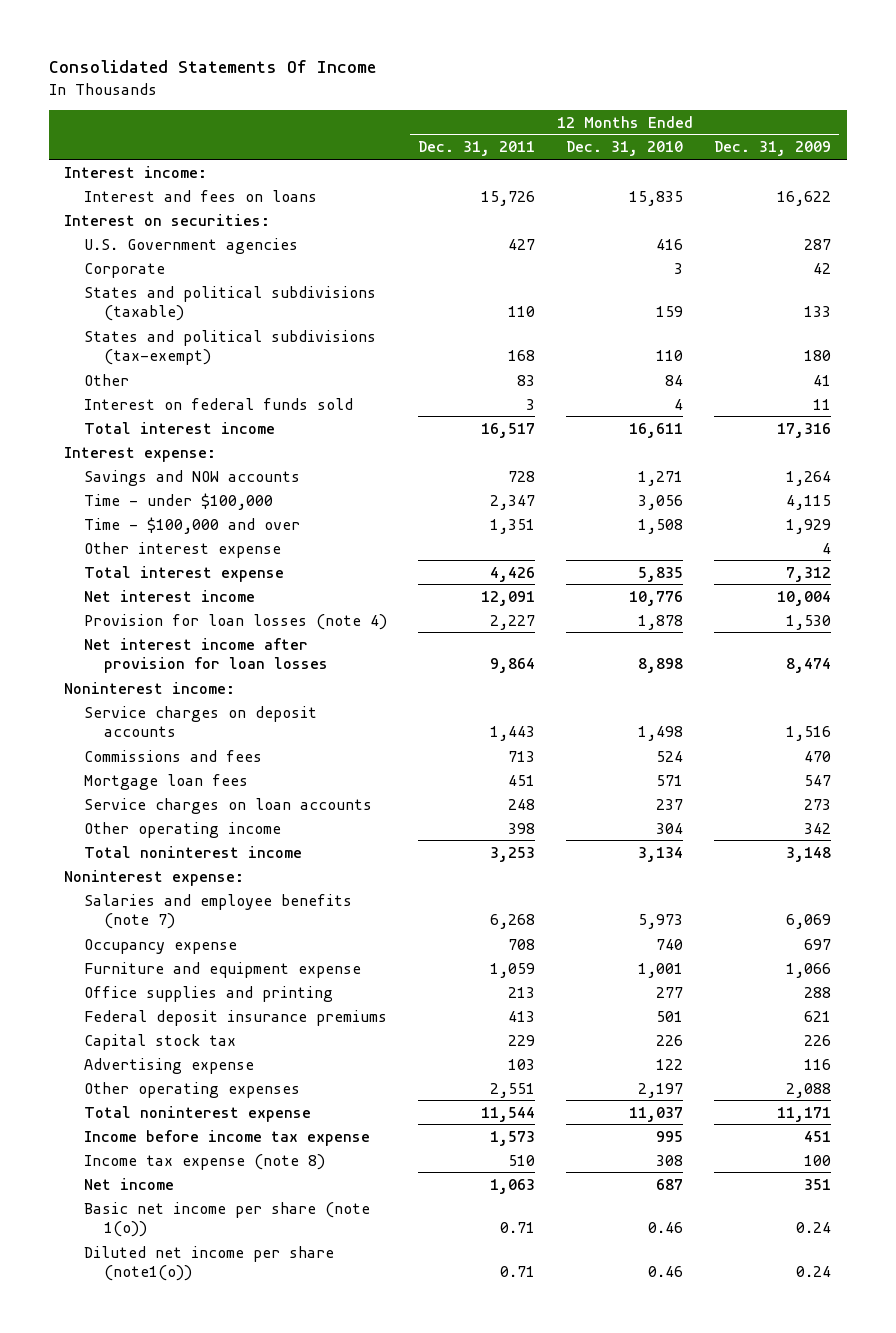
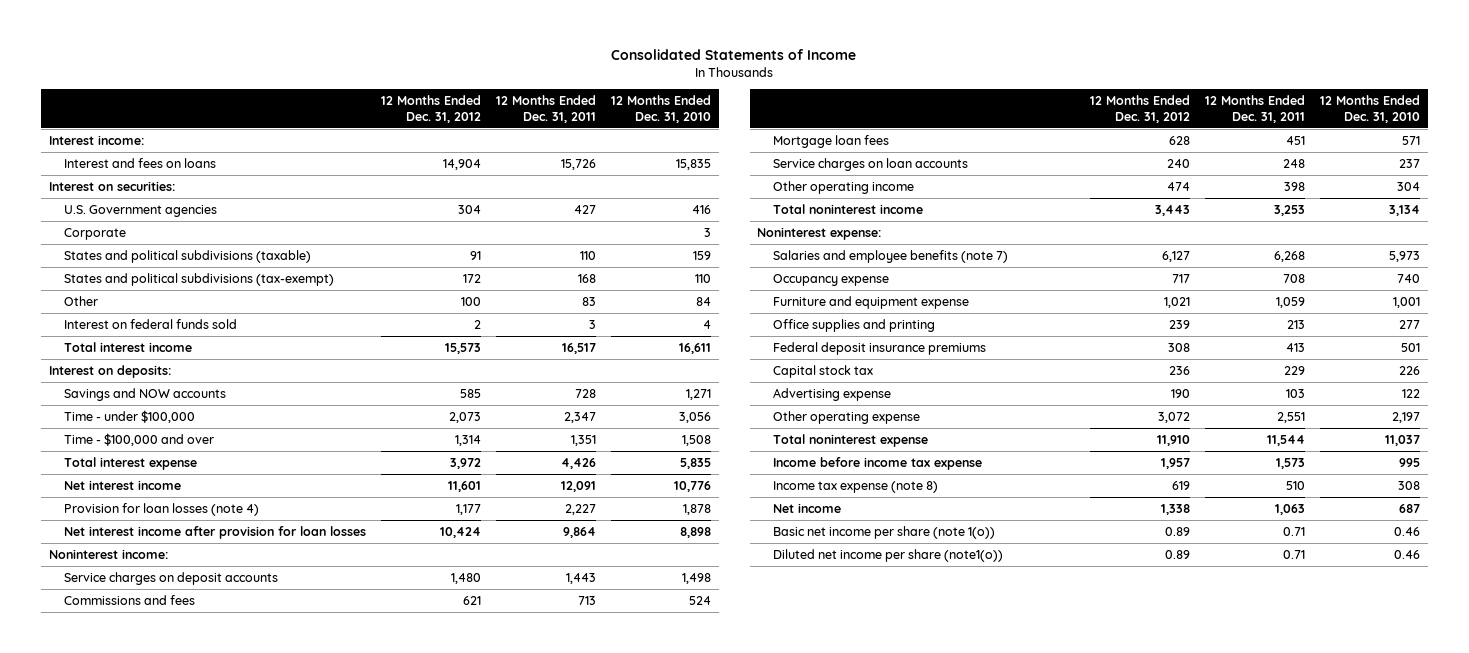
[48,60,376,74] Consolidated Statements Of Income -> [611,49,857,61] Consolidated Statements of Income
[714,141,832,157] Dec. 31, 2009 -> none
none -> [381,95,482,123] 12 Months Ended Dec. 31, 2012
[64,446,217,462] Interest expense: -> none
none -> [48,364,171,378] Interest on deposits:
[84,541,282,558] Other interest expense -> none
[84,1081,301,1098] Other operating expenses -> [772,410,920,424] Other operating expense

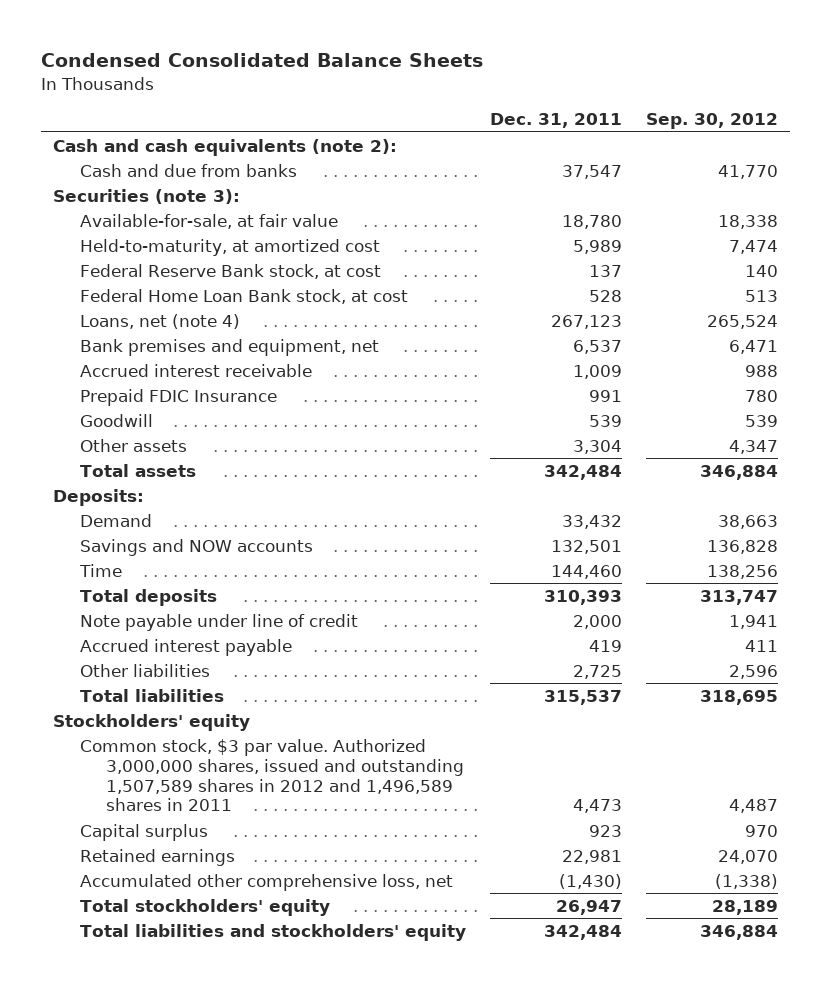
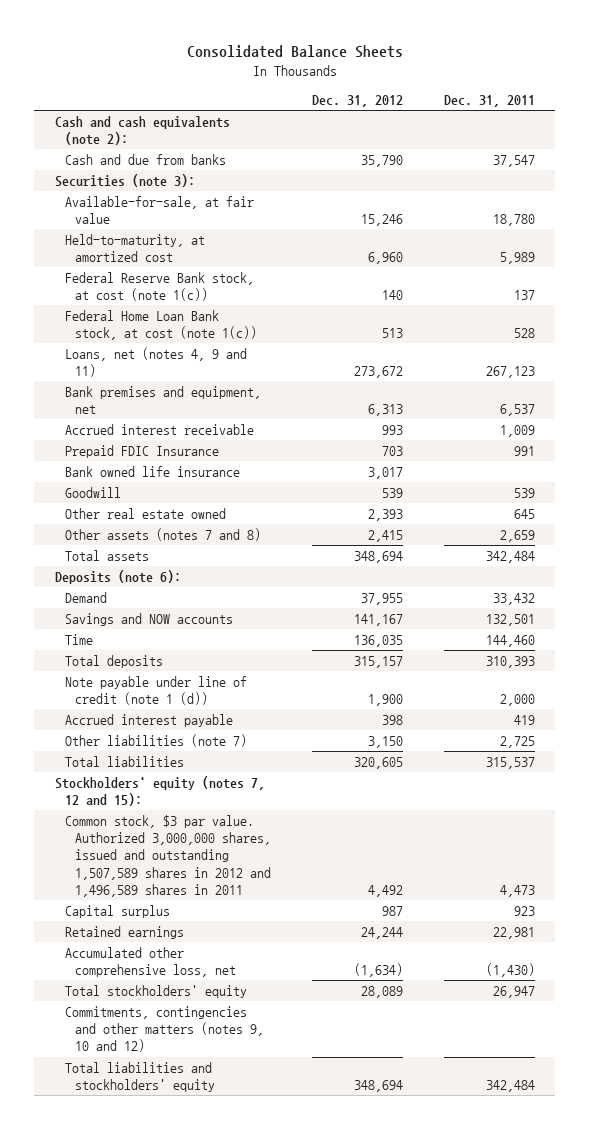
[41,53,484,68] Condensed Consolidated Balance Sheets -> [186,45,403,59] Consolidated Balance Sheets
[646,113,779,130] Sep. 30, 2012 -> none
none -> [311,94,403,107] Dec. 31, 2012
[79,263,381,279] Federal Reserve Bank stock, at cost -> [64,272,254,302] Federal Reserve Bank stock, at cost (note 1(c))
[79,288,408,304] Federal Home Loan Bank stock, at cost -> [64,310,257,341] Federal Home Loan Bank stock, at cost (note 1(c))
[79,313,240,329] Loans, net (note 4) -> [64,347,247,378] Loans, net (notes 4, 9 and 11)
none -> [64,466,240,478] Bank owned life insurance
none -> [64,508,226,520] Other real estate owned
[79,438,187,452] Other assets -> [64,528,261,542] Other assets (notes 7 and 8)
[573,439,623,454] 3,304 -> [499,530,535,543] 2,659
[53,488,145,506] Deposits: -> [54,570,181,585] Deposits (note 6):
[79,613,358,631] Note payable under line of credit -> [64,676,247,706] Note payable under line of credit (note 1 (d))
[79,663,210,677] Other liabilities -> [64,734,247,748] Other liabilities (note 7)
[53,713,251,731] Stockholders' equity -> [54,776,265,807] Stockholders' equity (notes 7, 12 and 15):
none -> [64,1006,264,1053] Commitments, contingencies and other matters (notes 9, 10 and 12)

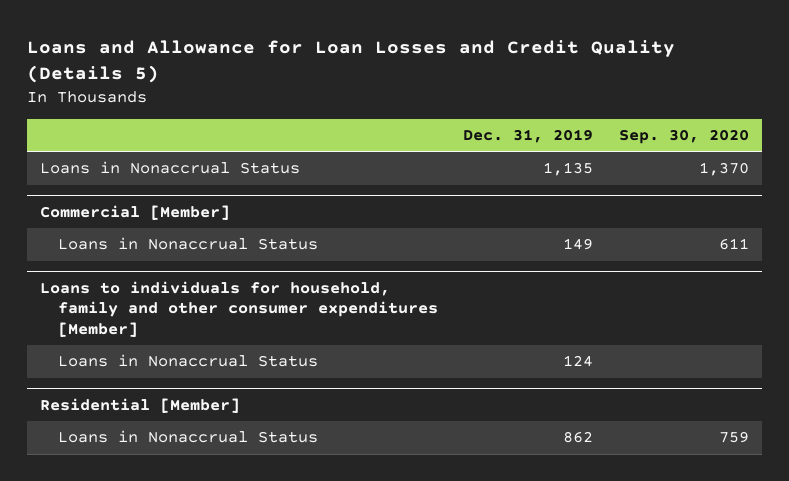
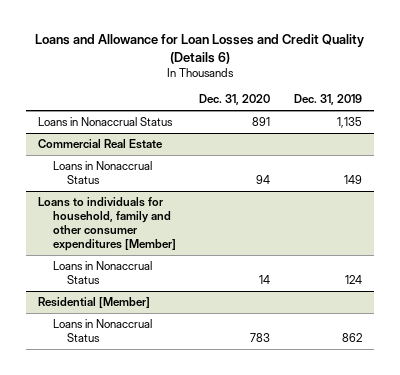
[26,40,675,84] Loans and Allowance for Loan Losses and Credit Quality (Details 5) -> [35,33,365,64] Loans and Allowance for Loan Losses and Credit Quality (Details 6)
[618,128,749,144] Sep. 30, 2020 -> none
none -> [199,94,271,106] Dec. 31, 2020
[39,204,230,220] Commercial [Member] -> [38,139,164,150] Commercial Real Estate

